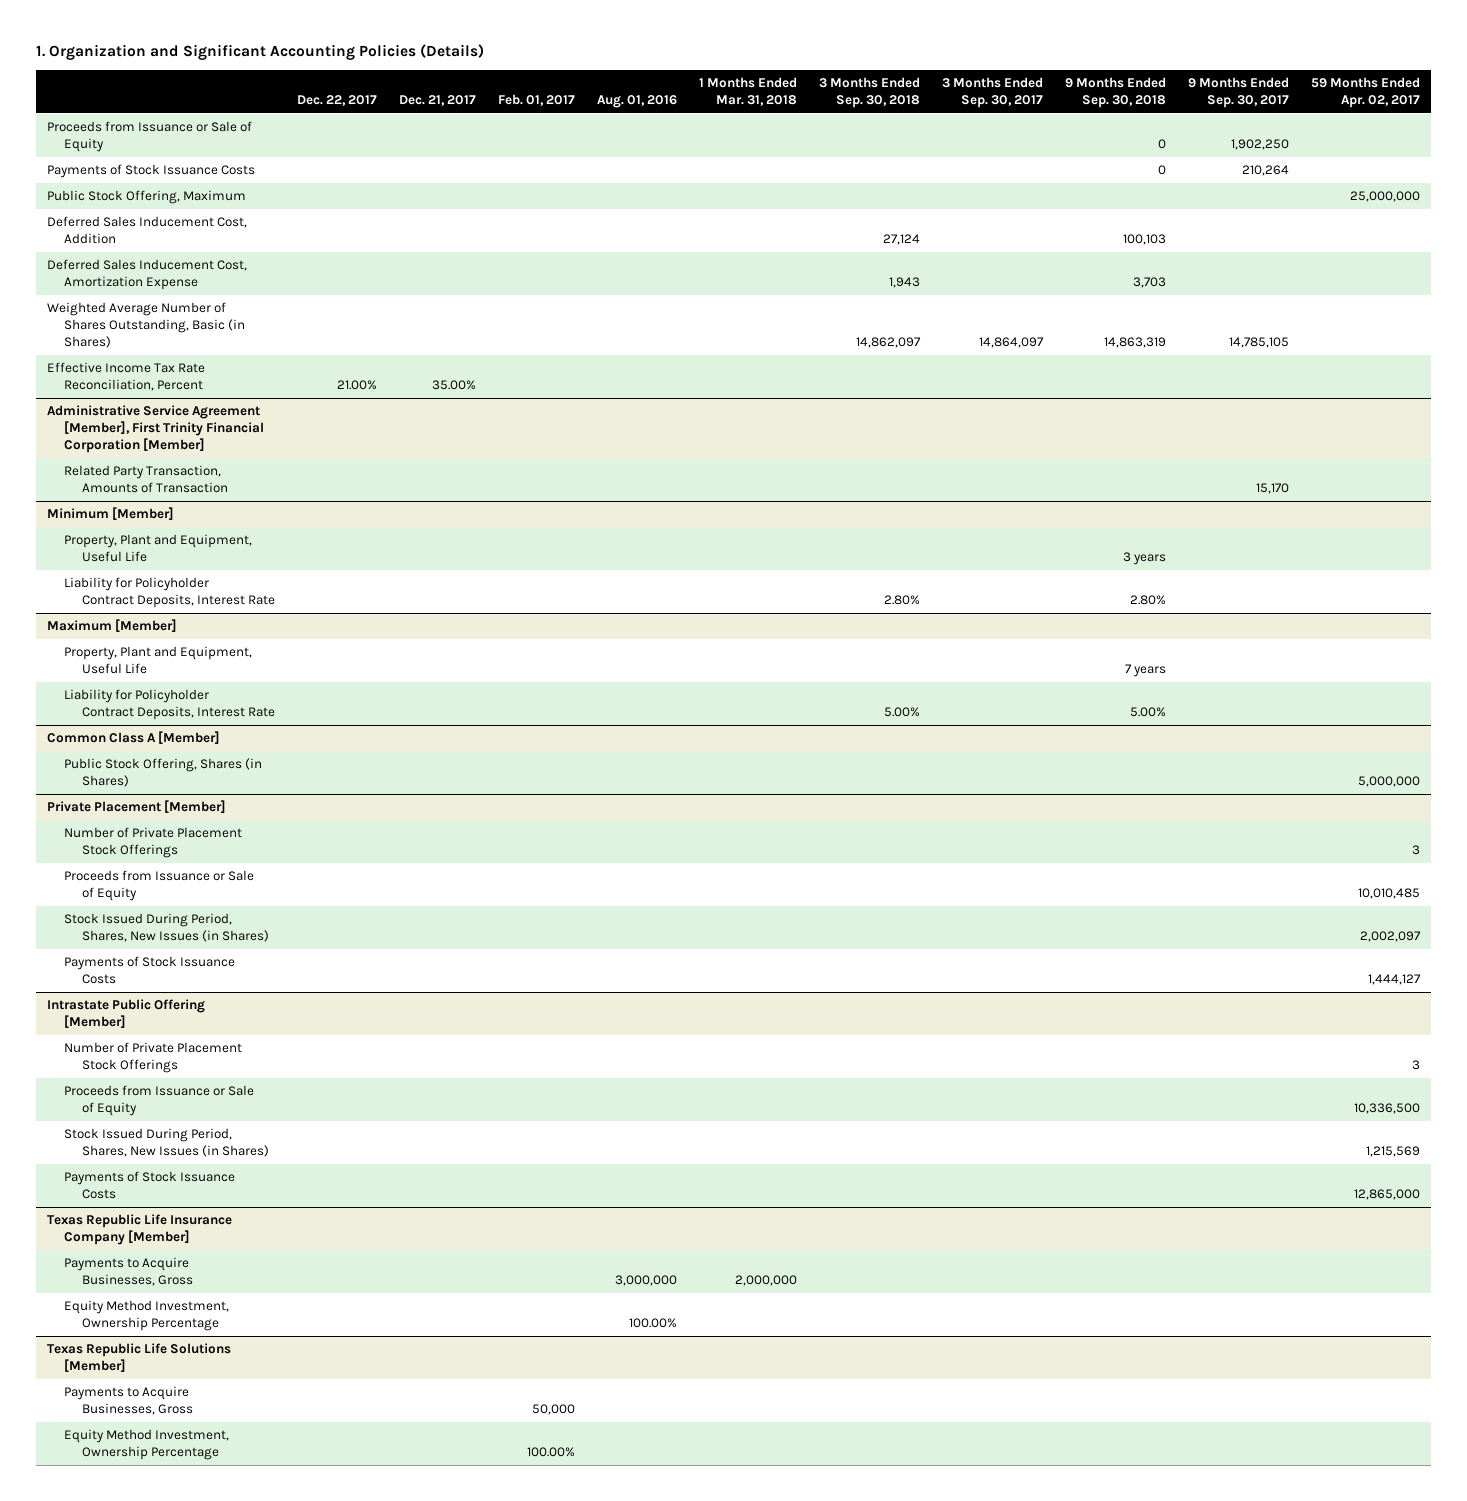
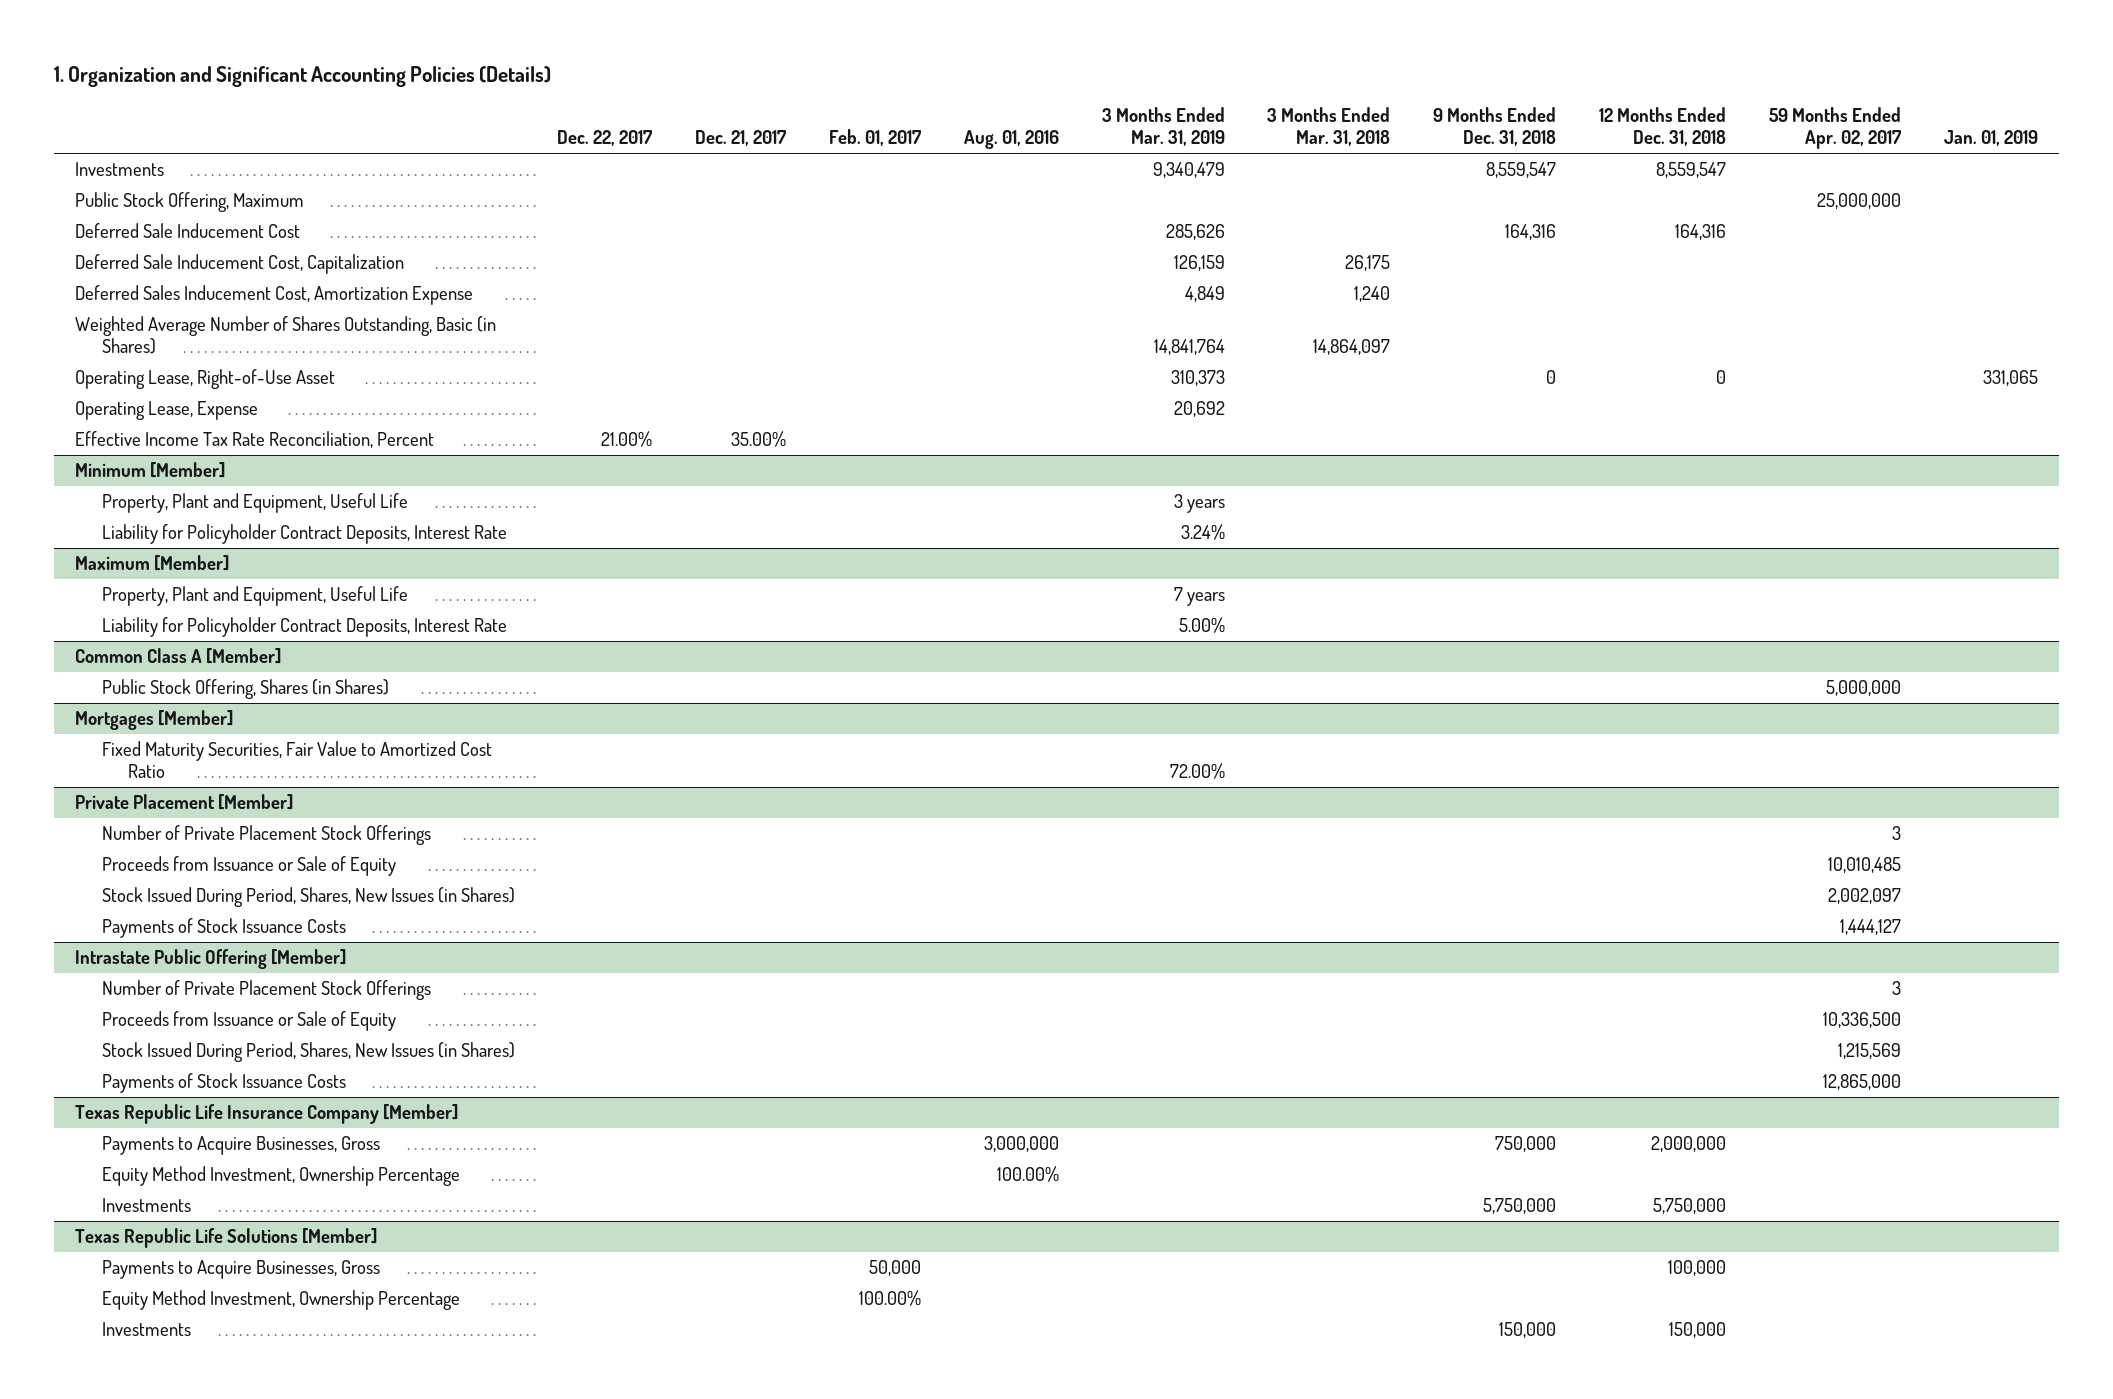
[698,77,797,106] 1 Months Ended Mar. 31, 2018 -> none
[818,77,920,108] 3 Months Ended Sep. 30, 2018 -> none
[942,77,1044,108] 3 Months Ended Sep. 30, 2017 -> none
[1065,77,1167,108] 9 Months Ended Sep. 30, 2018 -> none
[1188,77,1290,108] 9 Months Ended Sep. 30, 2017 -> none
none -> [1101,107,1225,147] 3 Months Ended Mar. 31, 2019
none -> [1267,107,1391,147] 3 Months Ended Mar. 31, 2018
none -> [1433,107,1557,147] 9 Months Ended Dec. 31, 2018
none -> [1599,107,1727,147] 12 Months Ended Dec. 31, 2018
none -> [1943,130,2038,147] Jan. 01, 2019
[46,121,252,153] Proceeds from Issuance or Sale of Equity -> none
[46,164,255,179] Payments of Stock Issuance Costs -> none
none -> [74,162,164,177] Investments
none -> [74,223,300,239] Deferred Sale Inducement Cost
[46,216,247,245] Deferred Sales Inducement Cost, Addition -> [74,254,404,275] Deferred Sale Inducement Cost, Capitalization
none -> [74,369,335,390] Operating Lease, Right-of-Use Asset
none -> [74,401,258,421] Operating Lease, Expense
[46,405,265,453] Administrative Service Agreement [Member], First Trinity Financial Corporation [Member] -> none
[64,465,228,494] Related Party Transaction, Amounts of Transaction -> none
none -> [74,710,233,731] Mortgages [Member]
none -> [101,741,492,779] Fixed Maturity Securities, Fair Value to Amortized Cost Ratio
none -> [101,1198,191,1213] Investments
none -> [101,1322,191,1337] Investments

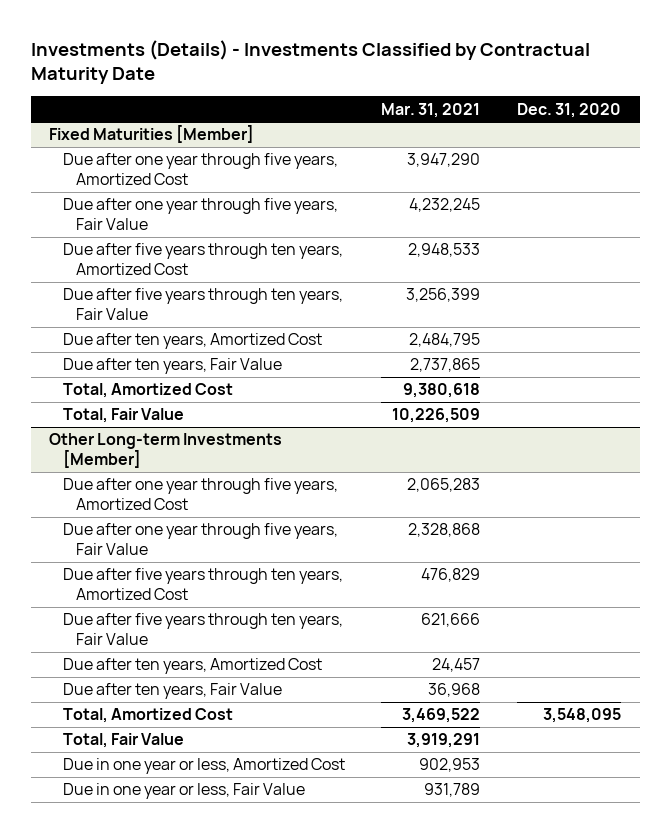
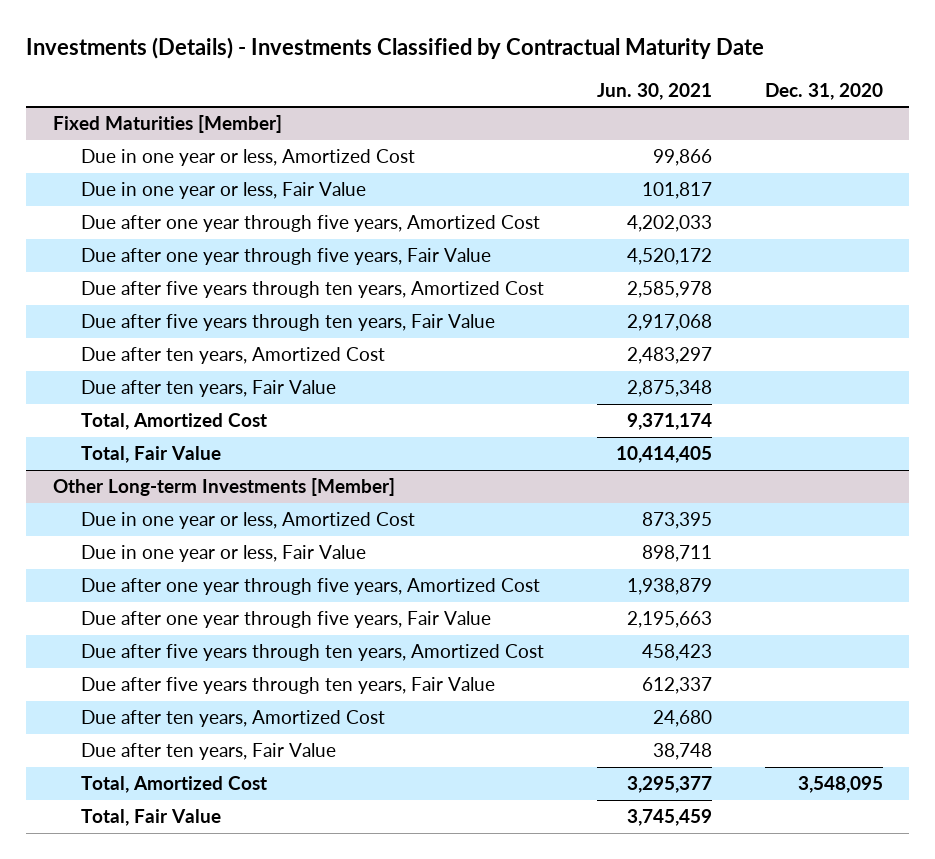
[381,102,481,118] Mar. 31, 2021 -> none
none -> [596,82,712,100] Jun. 30, 2021
none -> [80,149,415,167] Due in one year or less, Amortized Cost
none -> [80,182,366,200] Due in one year or less, Fair Value
[62,758,345,775] Due in one year or less, Amortized Cost -> [80,512,415,530] Due in one year or less, Amortized Cost
[62,783,305,800] Due in one year or less, Fair Value -> [80,545,366,563] Due in one year or less, Fair Value

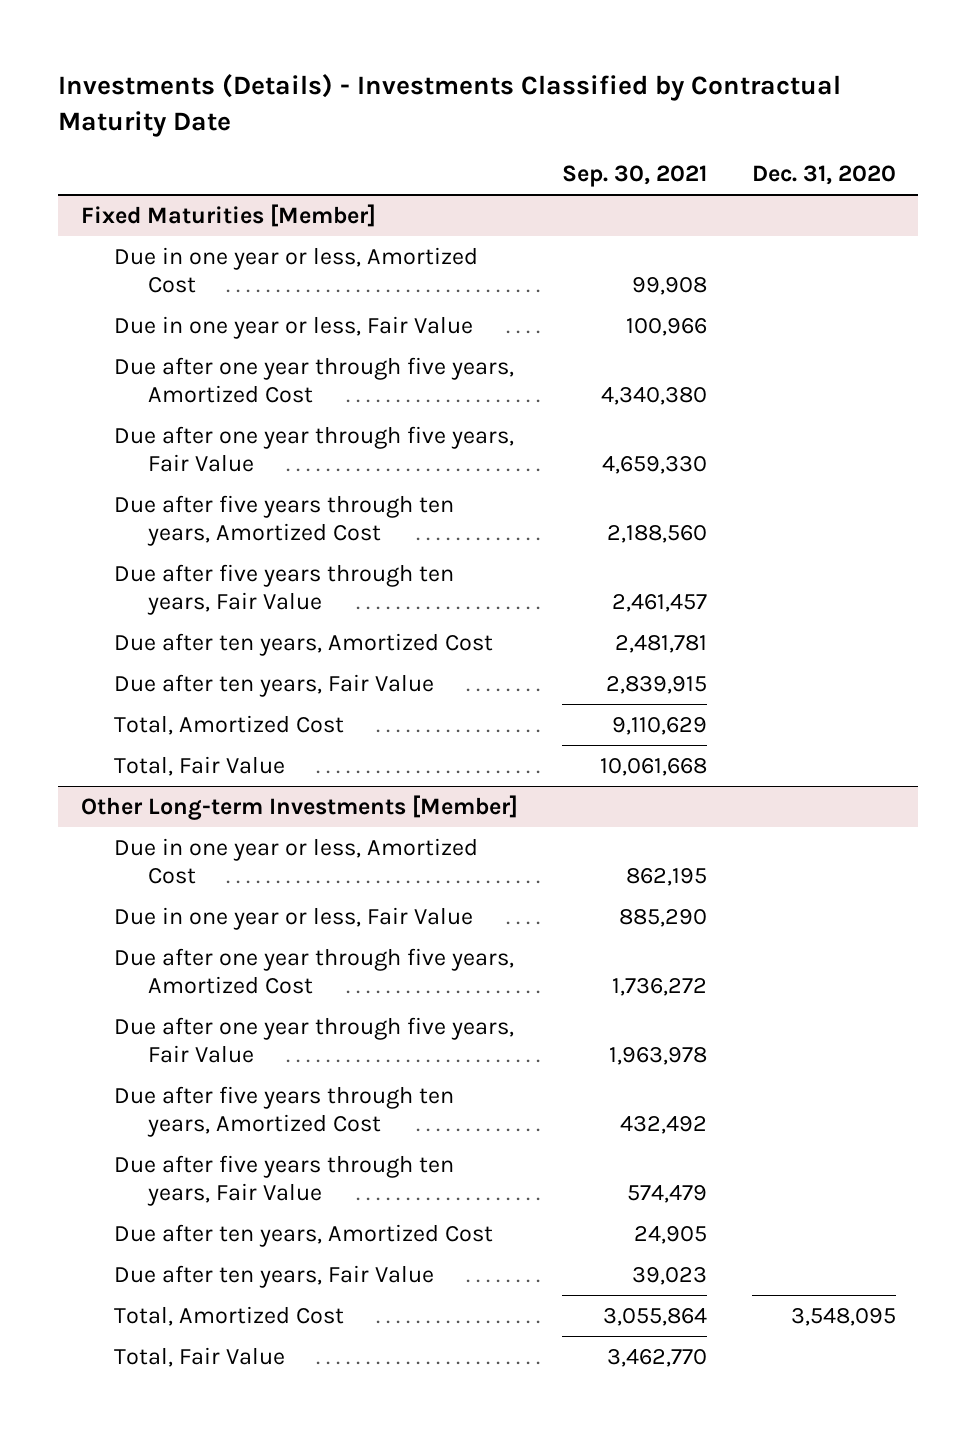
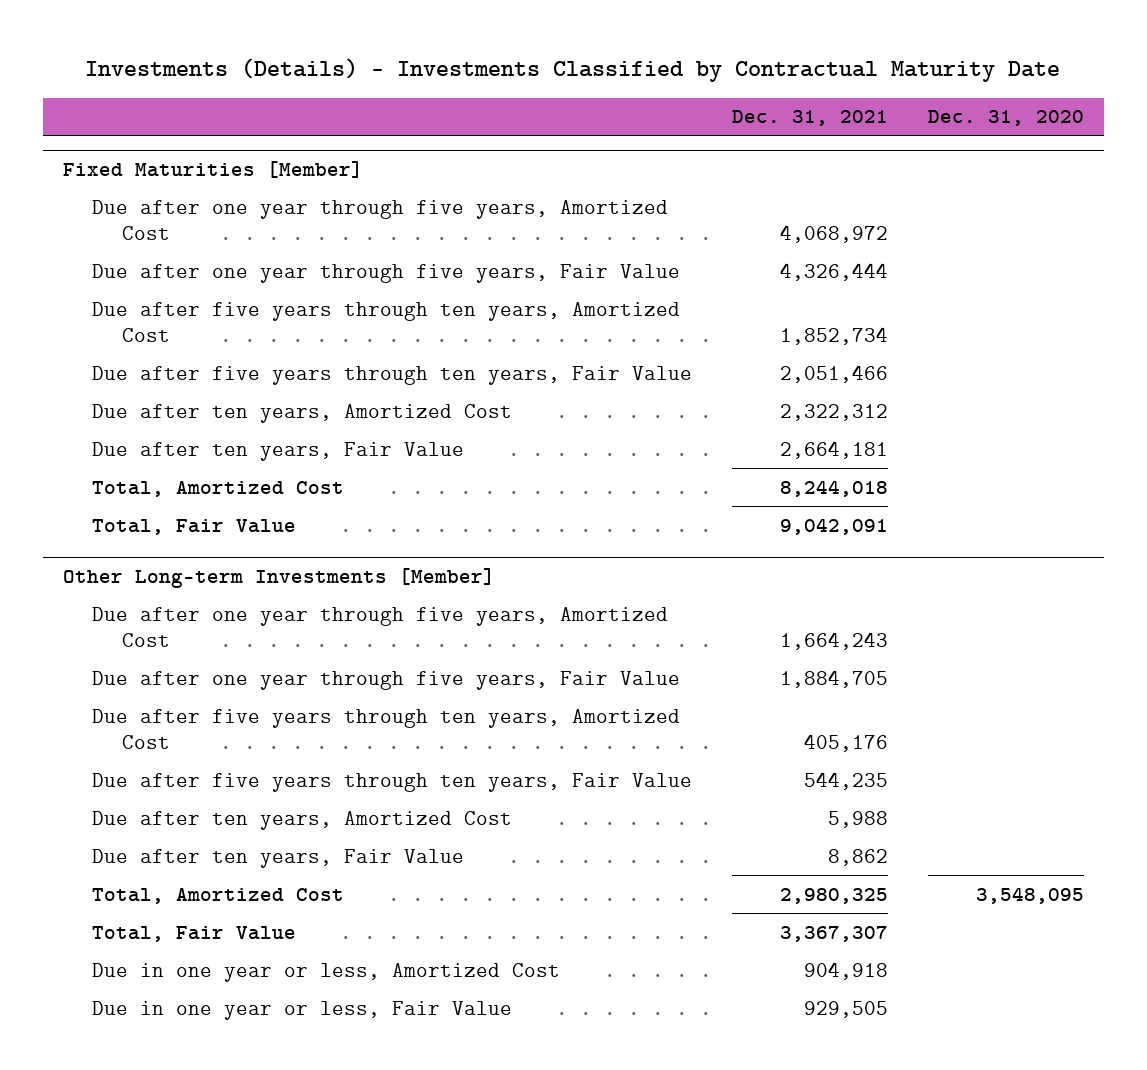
[562,165,708,188] Sep. 30, 2021 -> none
none -> [732,110,889,127] Dec. 31, 2021
[114,246,479,294] Due in one year or less, Amortized Cost -> none
[114,315,474,339] Due in one year or less, Fair Value -> none
[114,837,479,885] Due in one year or less, Amortized Cost -> [92,962,561,982] Due in one year or less, Amortized Cost
[114,906,474,930] Due in one year or less, Fair Value -> [92,1000,513,1020] Due in one year or less, Fair Value

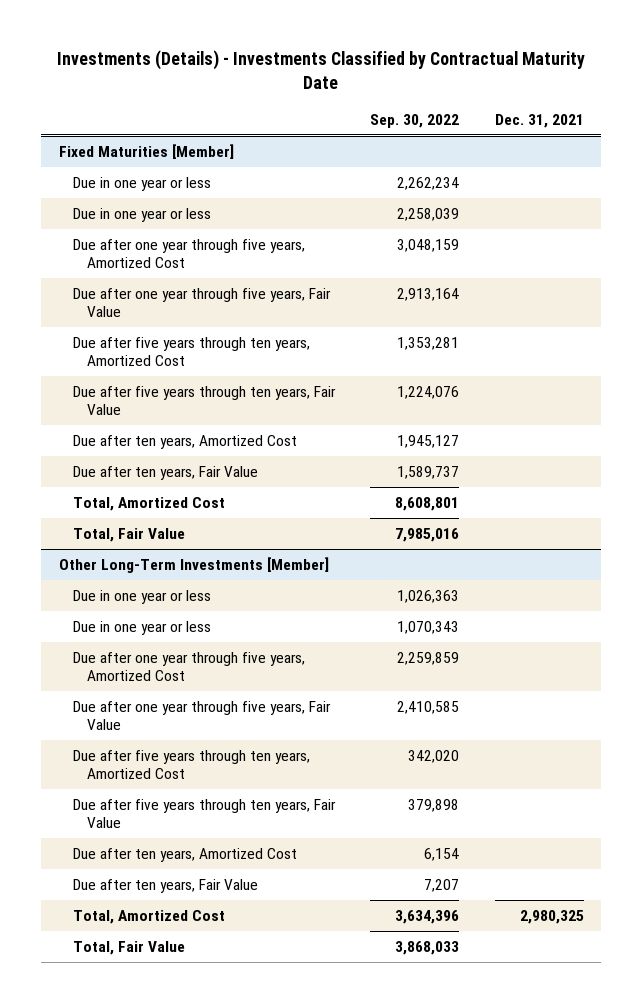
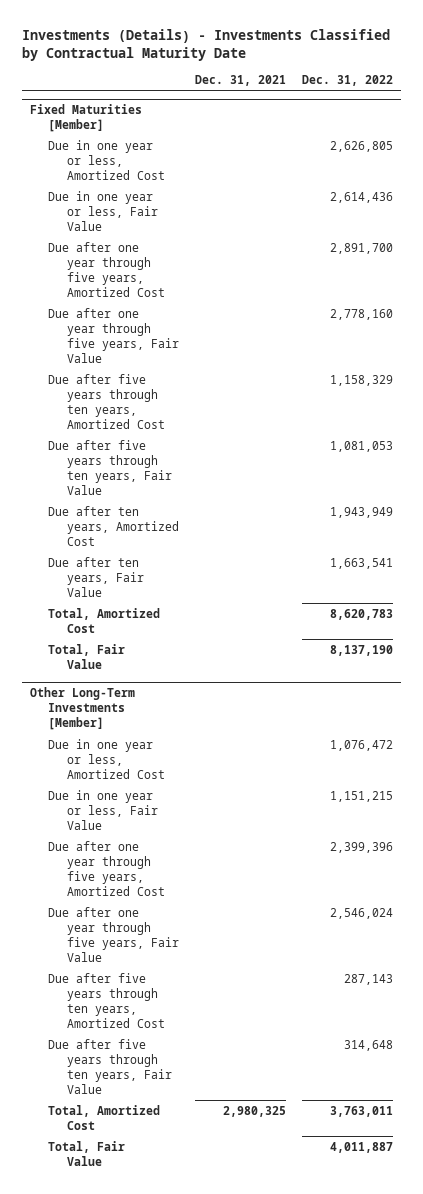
[370,113,460,128] Sep. 30, 2022 -> none
none -> [301,75,393,87] Dec. 31, 2022
[72,176,211,191] Due in one year or less -> [48,139,166,180] Due in one year or less, Amortized Cost
[72,207,211,222] Due in one year or less -> [48,190,159,231] Due in one year or less, Fair Value
[72,589,211,604] Due in one year or less -> [48,738,166,779] Due in one year or less, Amortized Cost
[72,620,211,635] Due in one year or less -> [48,789,159,830] Due in one year or less, Fair Value
[72,847,297,862] Due after ten years, Amortized Cost -> none
[72,878,258,893] Due after ten years, Fair Value -> none

